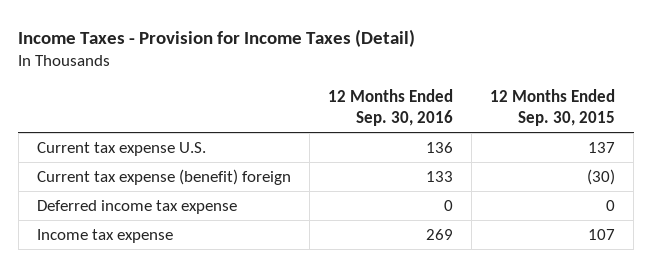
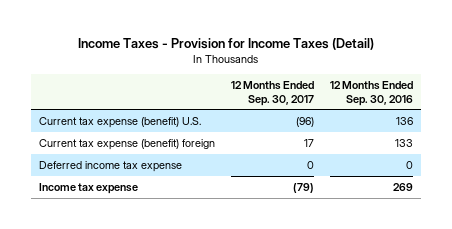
[490,89,616,126] 12 Months Ended Sep. 30, 2015 -> none
none -> [230,81,314,106] 12 Months Ended Sep. 30, 2017
[36,142,206,157] Current tax expense U.S. -> [39,116,202,128] Current tax expense (benefit) U.S.

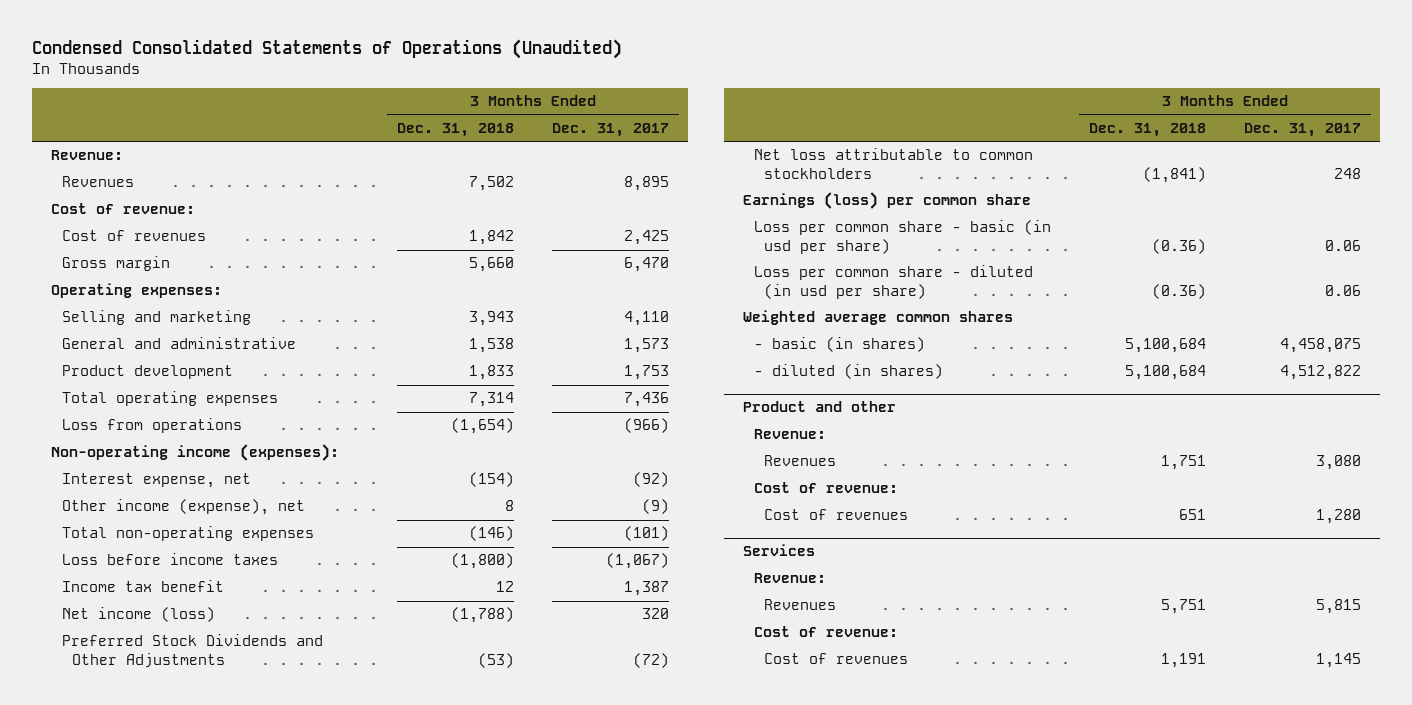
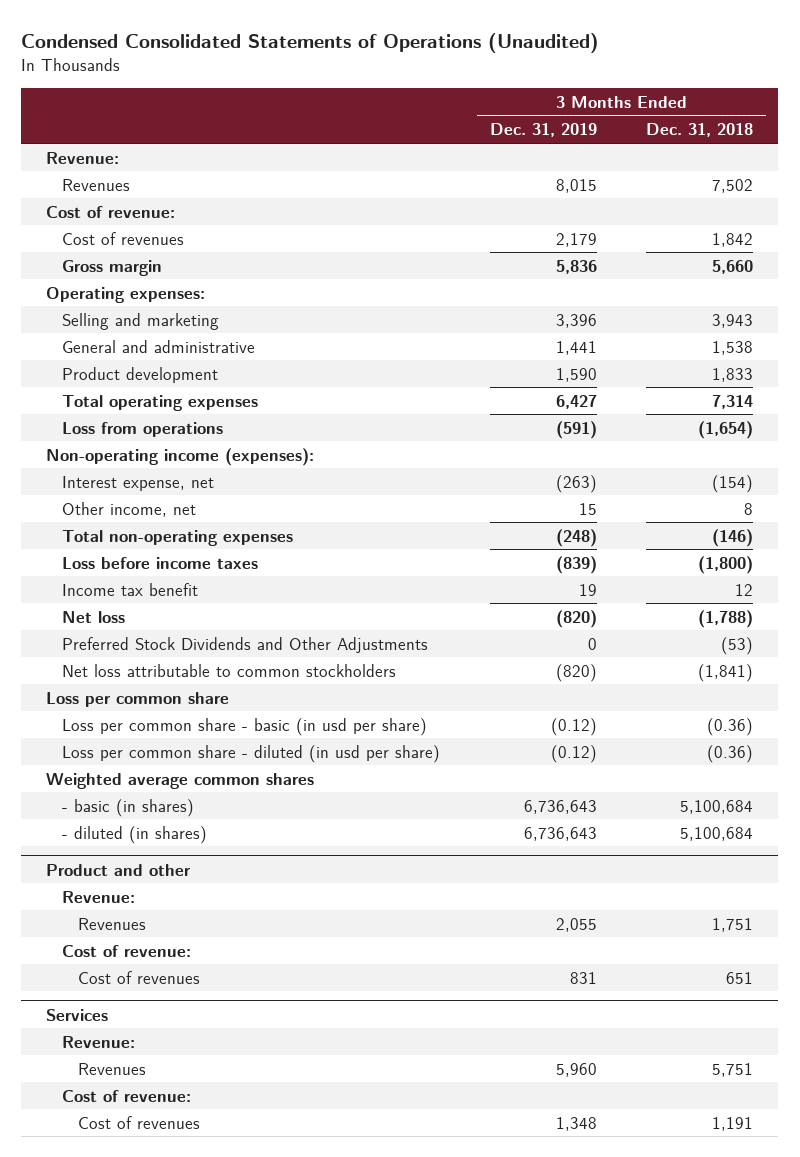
[552,122,670,137] Dec. 31, 2017 -> none
none -> [489,123,597,138] Dec. 31, 2019
[61,499,305,516] Other income (expense), net -> [61,501,196,517] Other income, net
[61,607,215,623] Net income (loss) -> [61,610,125,623] Net loss
[743,192,1032,210] Earnings (loss) per common share -> [46,691,230,707] Loss per common share

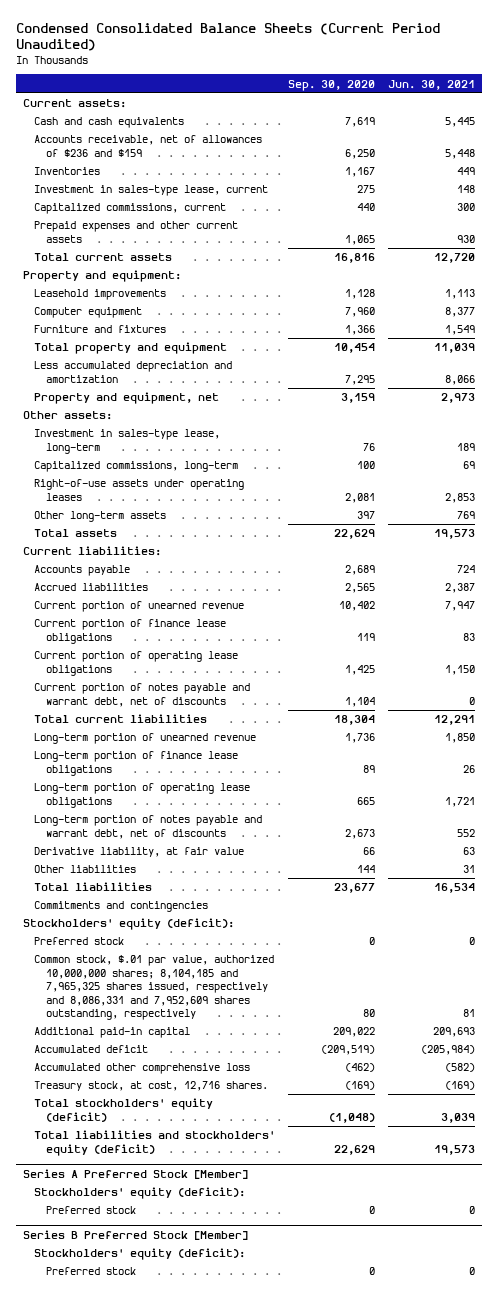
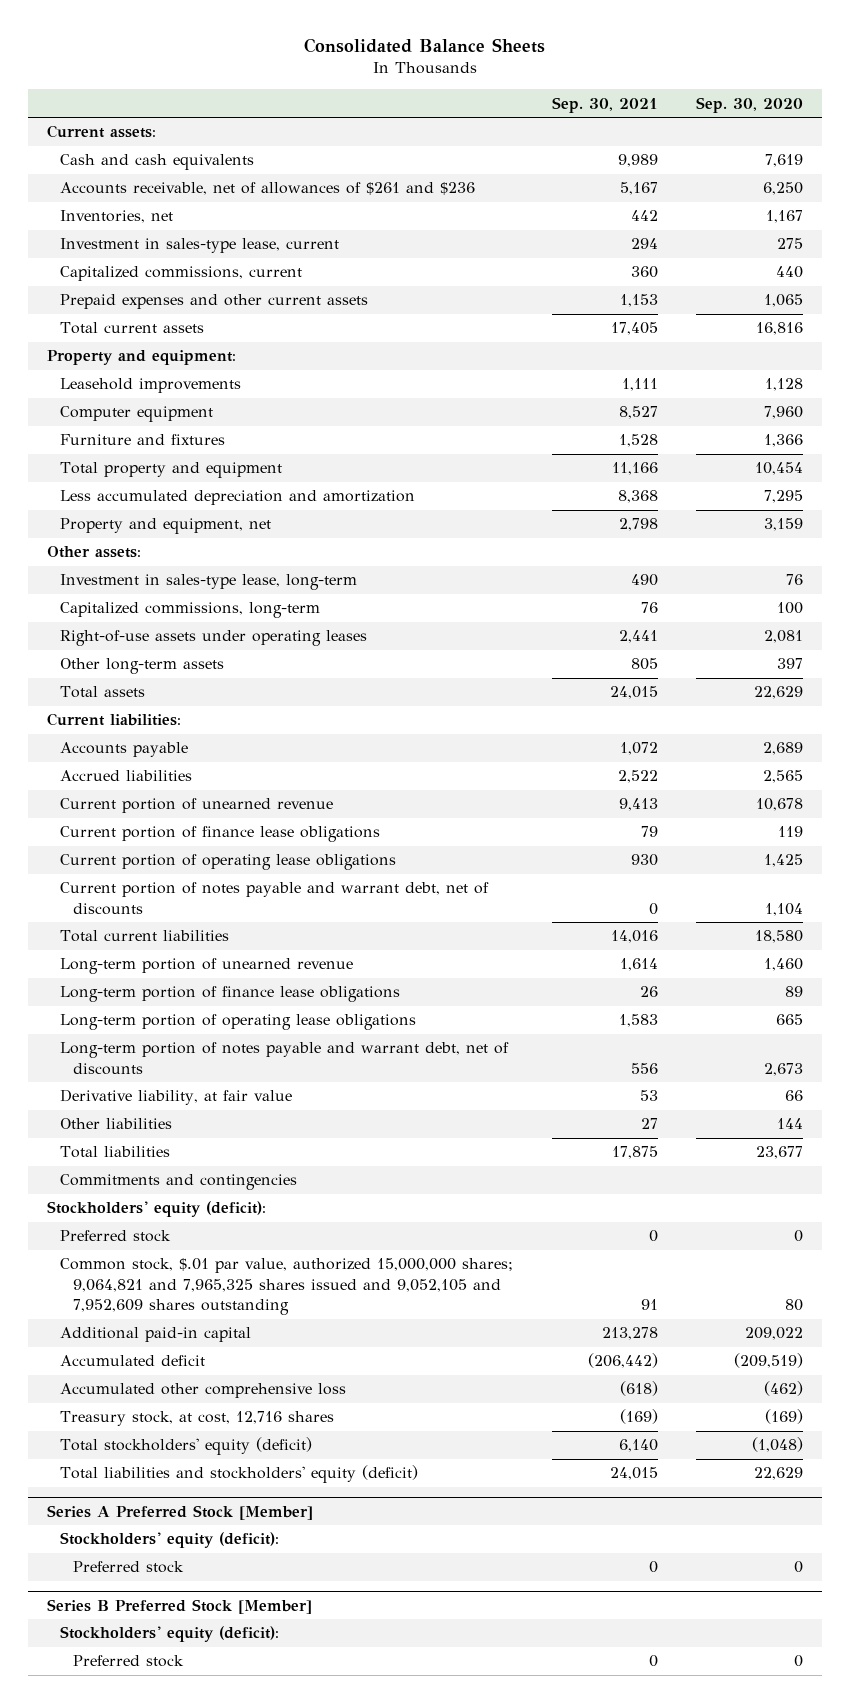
[16,22,441,52] Condensed Consolidated Balance Sheets (Current Period Unaudited) -> [303,38,545,54] Consolidated Balance Sheets
[388,79,476,90] Jun. 30, 2021 -> none
none -> [551,96,658,113] Sep. 30, 2021
[34,135,263,157] Accounts receivable, net of allowances of $236 and $159 -> [60,182,476,196] Accounts receivable, net of allowances of $261 and $236
[34,167,101,176] Inventories -> [60,210,174,224] Inventories, net
[339,601,376,612] 10,402 -> [756,798,804,812] 10,678
[334,715,376,726] 18,304 -> [755,930,804,944] 18,580
[345,733,376,744] 1,736 -> [764,958,804,972] 1,460
[34,955,275,1021] Common stock, $.01 par value, authorized 10,000,000 shares; 8,104,185 and 7,965,325 shares issued, respectively and 8,086,331 and 7,952,609 shares outstanding, respectively -> [60,1258,514,1316] Common stock, $.01 par value, authorized 15,000,000 shares; 9,064,821 and 7,965,325 shares issued and 9,052,105 and 7,952,609 shares outstanding
[34,1081,269,1092] Treasury stock, at cost, 12,716 shares. -> [60,1411,335,1427] Treasury stock, at cost, 12,716 shares

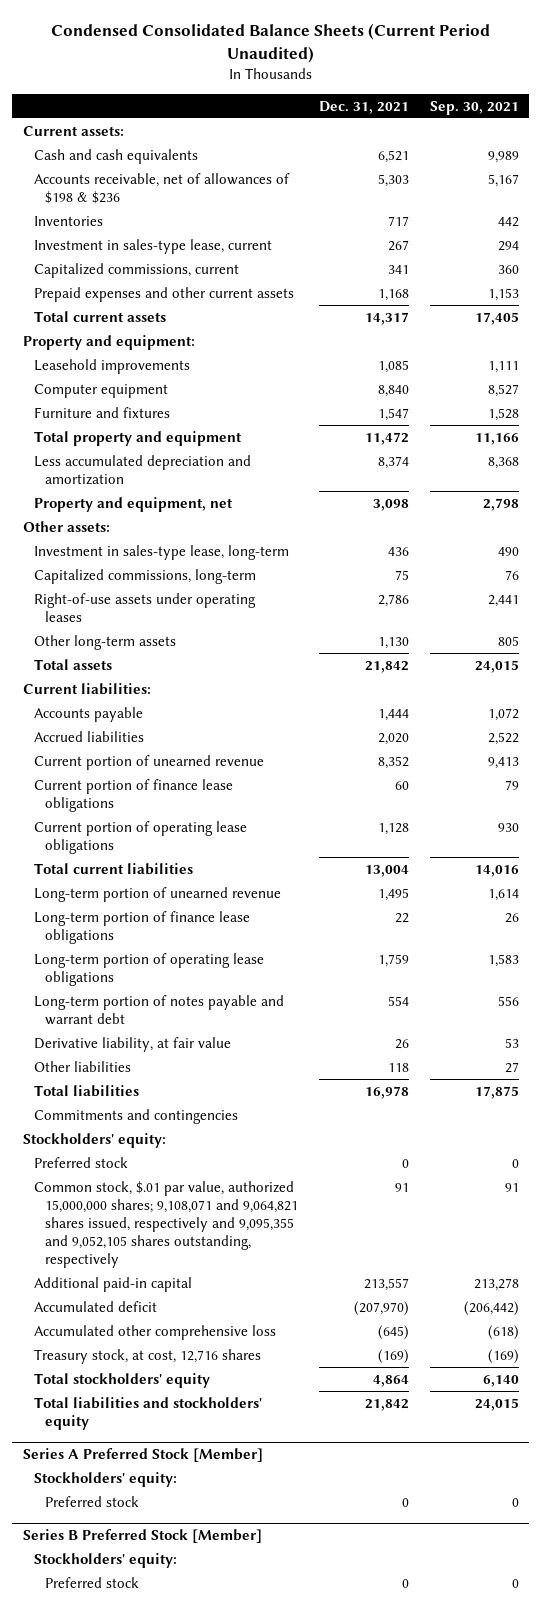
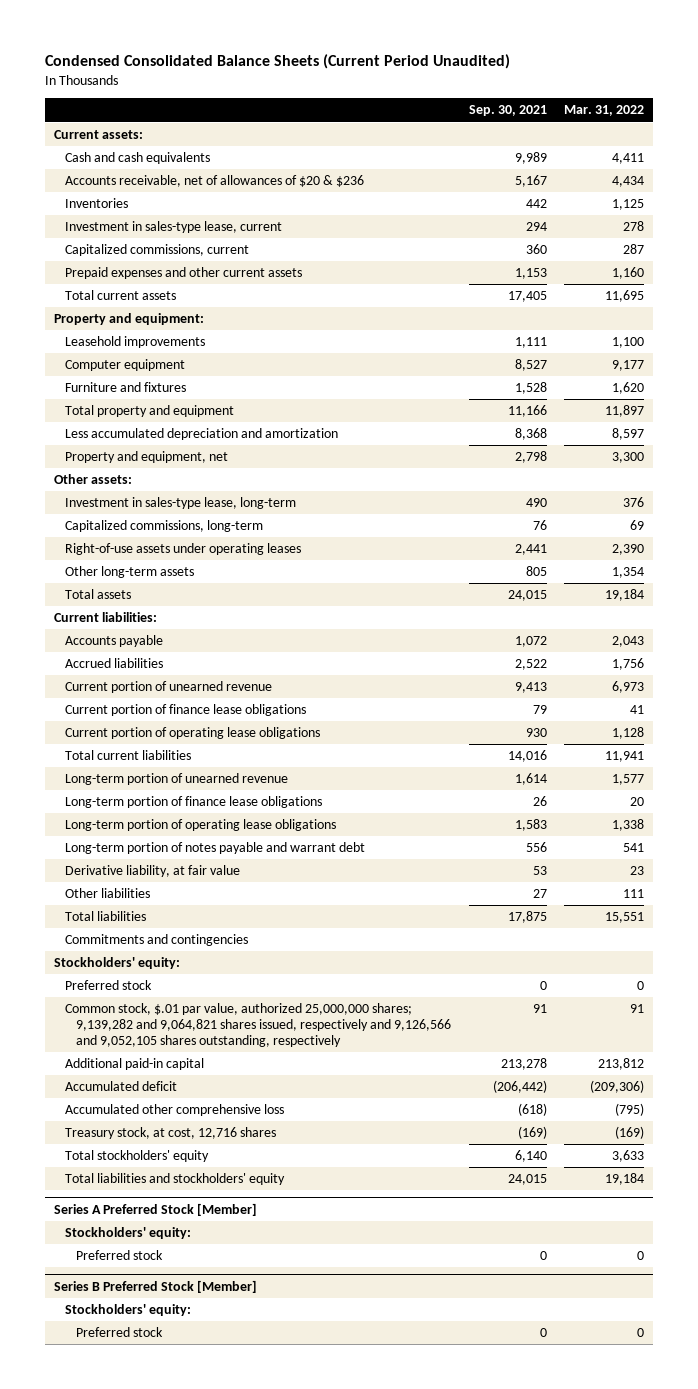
[318,100,409,114] Dec. 31, 2021 -> none
none -> [564,105,645,117] Mar. 31, 2022
[33,172,290,204] Accounts receivable, net of allowances of $198 & $236 -> [64,175,364,188] Accounts receivable, net of allowances of $20 & $236
[33,1180,298,1269] Common stock, $.01 par value, authorized 15,000,000 shares; 9,108,071 and 9,064,821 shares issued, respectively and 9,095,355 and 9,052,105 shares outstanding, respectively -> [64,1003,451,1047] Common stock, $.01 par value, authorized 25,000,000 shares; 9,139,282 and 9,064,821 shares issued, respectively and 9,126,566 and 9,052,105 shares outstanding, respectively

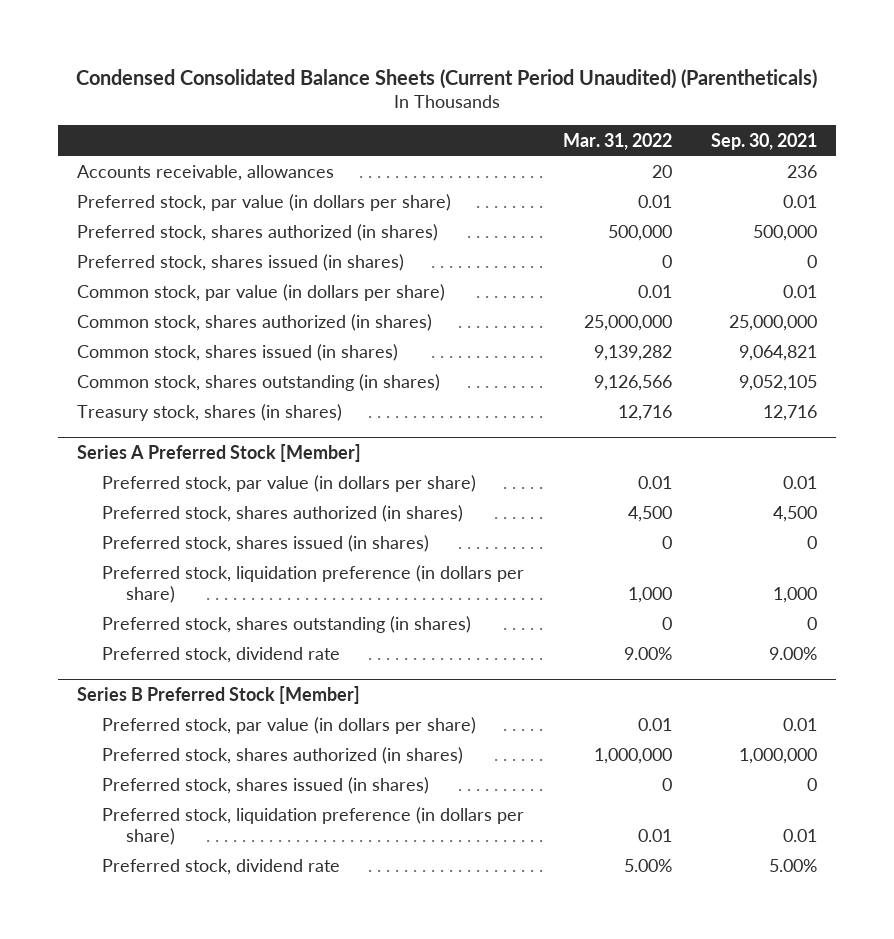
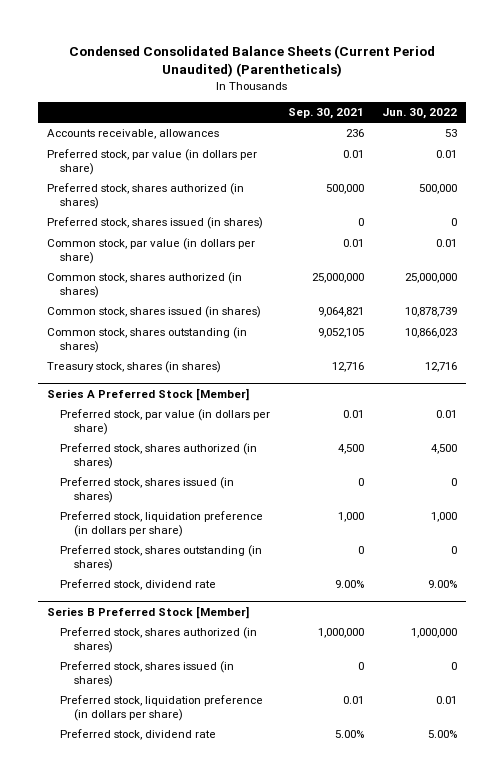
[562,132,672,150] Mar. 31, 2022 -> none
none -> [382,108,458,120] Jun. 30, 2022
[101,717,476,735] Preferred stock, par value (in dollars per share) -> none

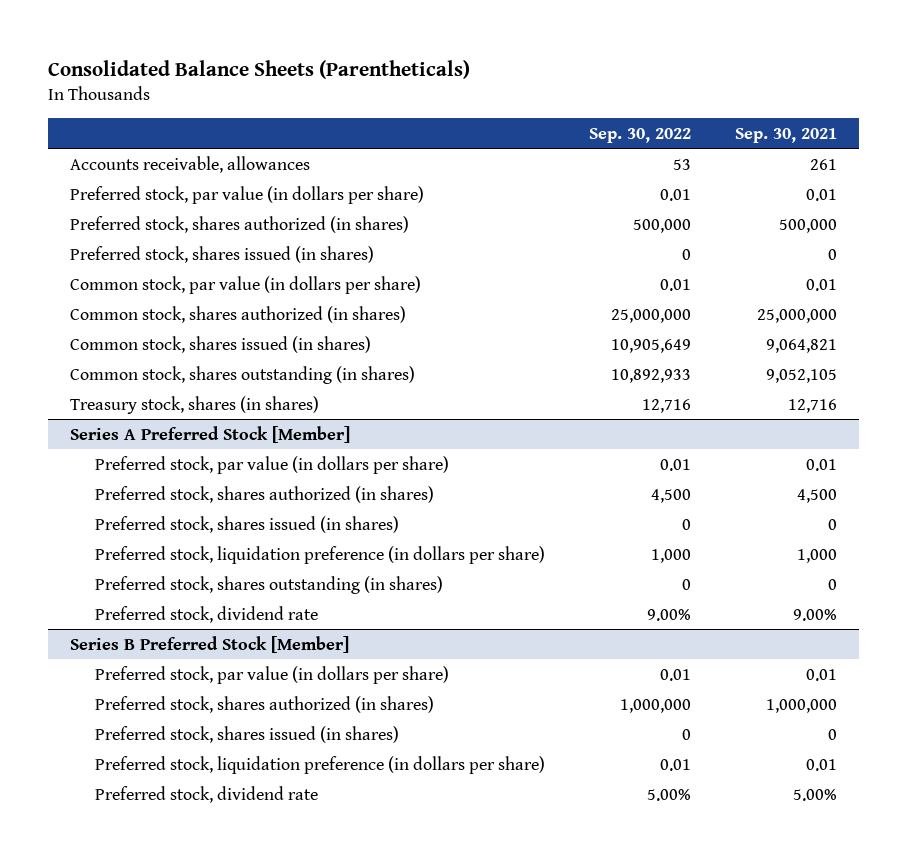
[69,45,436,78] Condensed Consolidated Balance Sheets (Current Period Unaudited) (Parentheticals) -> [47,59,470,79] Consolidated Balance Sheets (Parentheticals)
[382,108,458,120] Jun. 30, 2022 -> none
none -> [588,127,691,143] Sep. 30, 2022
[346,129,365,138] 236 -> [809,158,837,170] 261
none -> [95,665,450,684] Preferred stock, par value (in dollars per share)

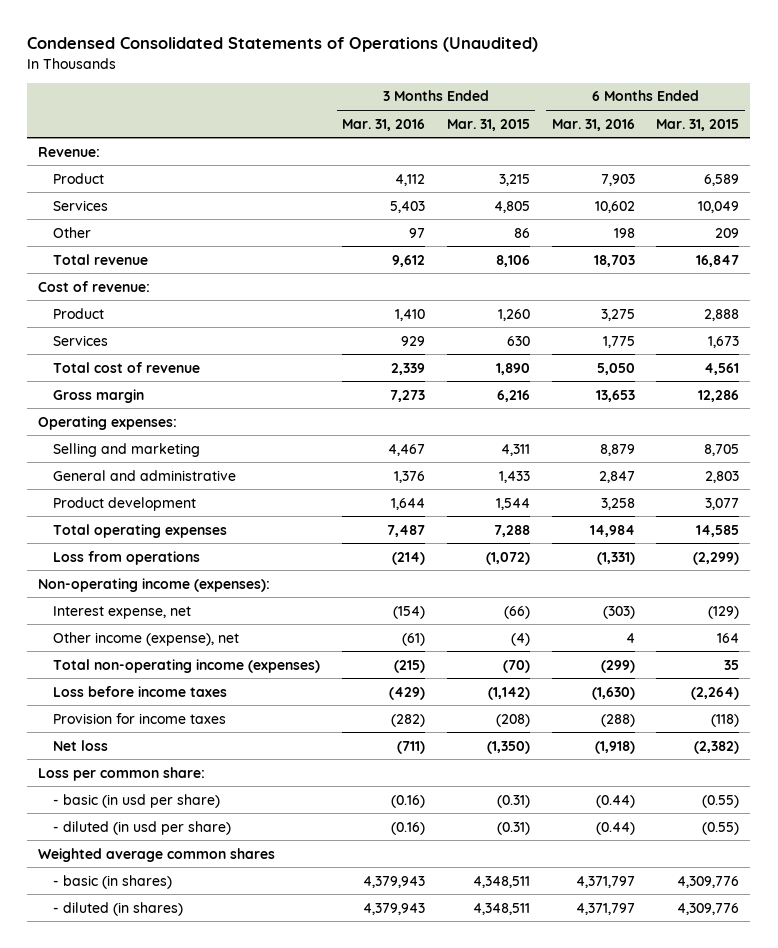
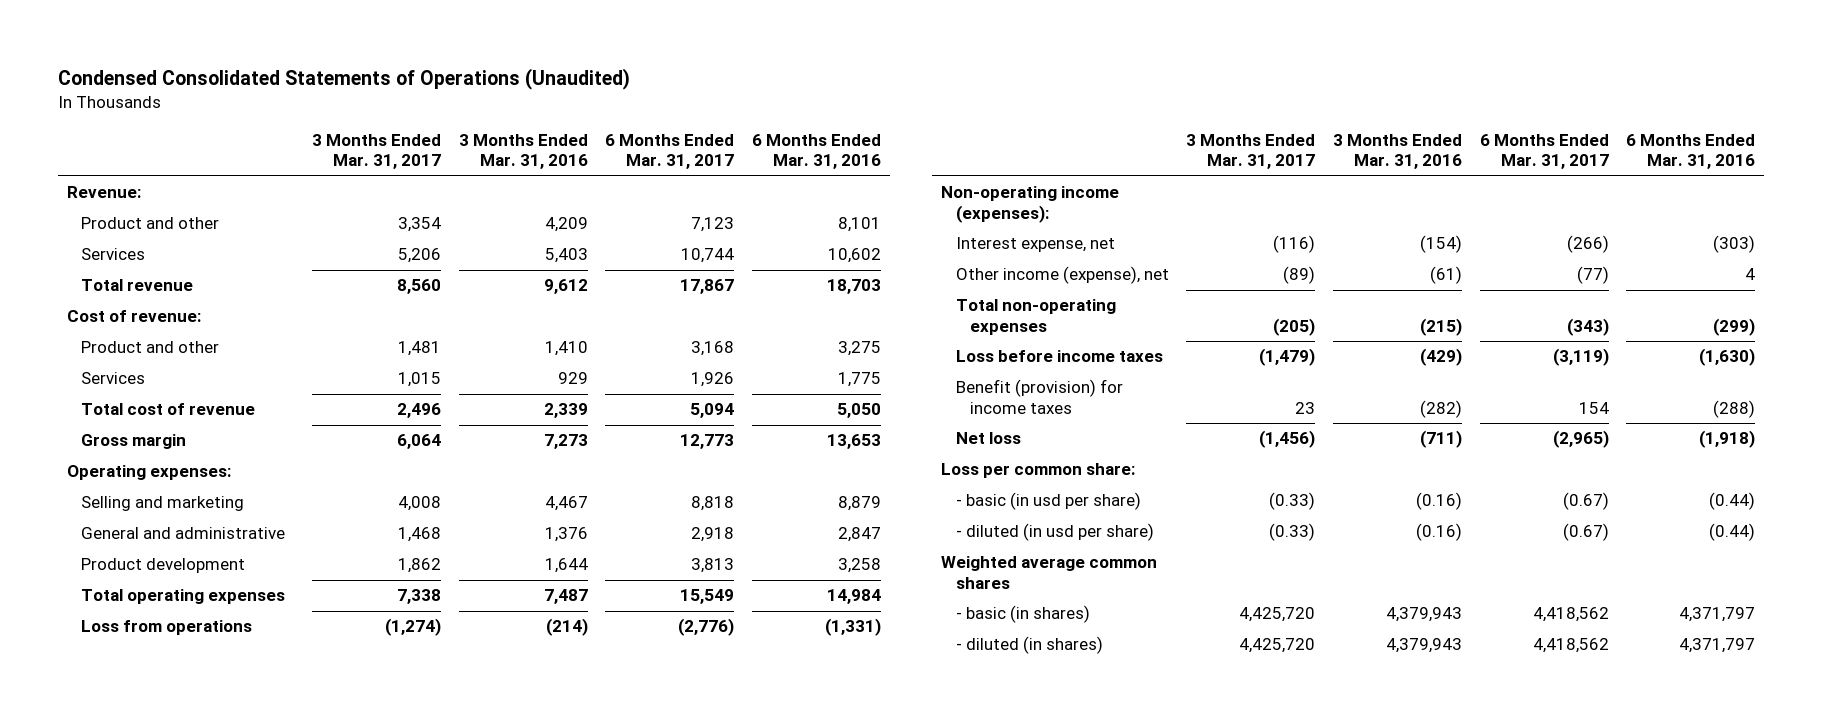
[446,118,530,131] Mar. 31, 2015 -> none
[656,118,740,131] Mar. 31, 2015 -> none
none -> [312,134,442,170] 3 Months Ended Mar. 31, 2017
none -> [605,134,735,170] 6 Months Ended Mar. 31, 2017
[53,172,105,184] Product -> [81,217,220,230] Product and other
[395,173,426,186] 4,112 -> [544,217,588,233] 4,209
[600,173,635,186] 7,903 -> [837,217,881,233] 8,101
[53,226,92,238] Other -> none
[53,307,105,319] Product -> [81,341,220,354] Product and other
[53,658,321,673] Total non-operating income (expenses) -> [955,299,1116,335] Total non-operating expenses
[53,712,227,724] Provision for income taxes -> [955,379,1123,414] Benefit (provision) for income taxes

